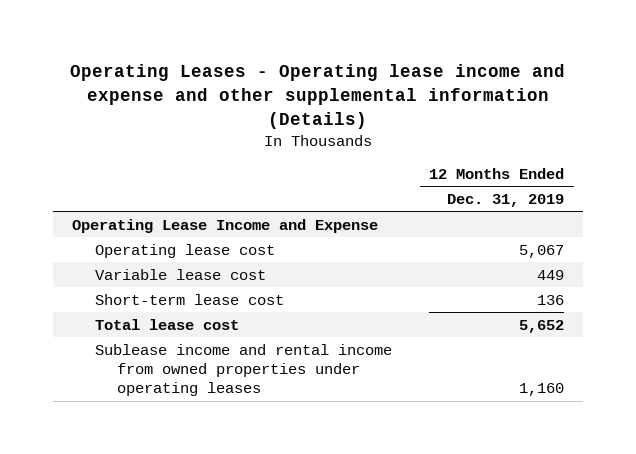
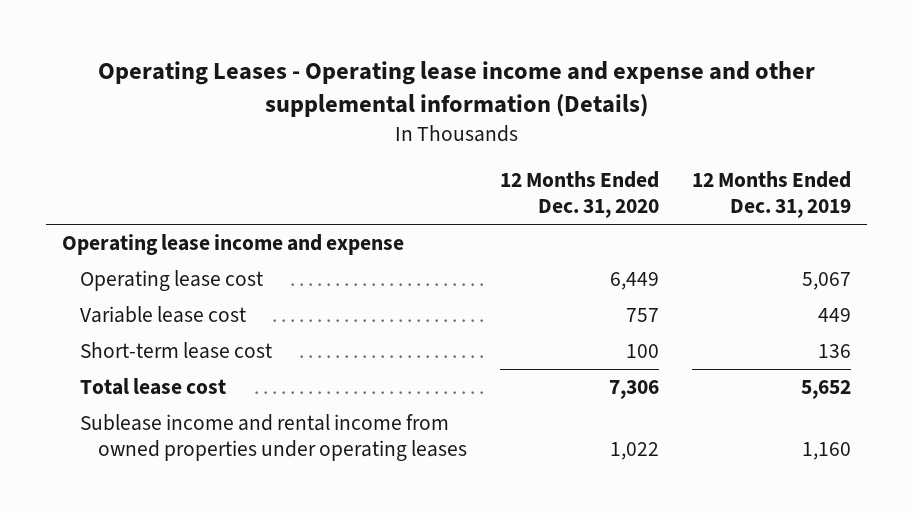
none -> [500,171,660,218] 12 Months Ended Dec. 31, 2020
[71,218,378,233] Operating Lease Income and Expense -> [62,234,405,256] Operating lease income and expense

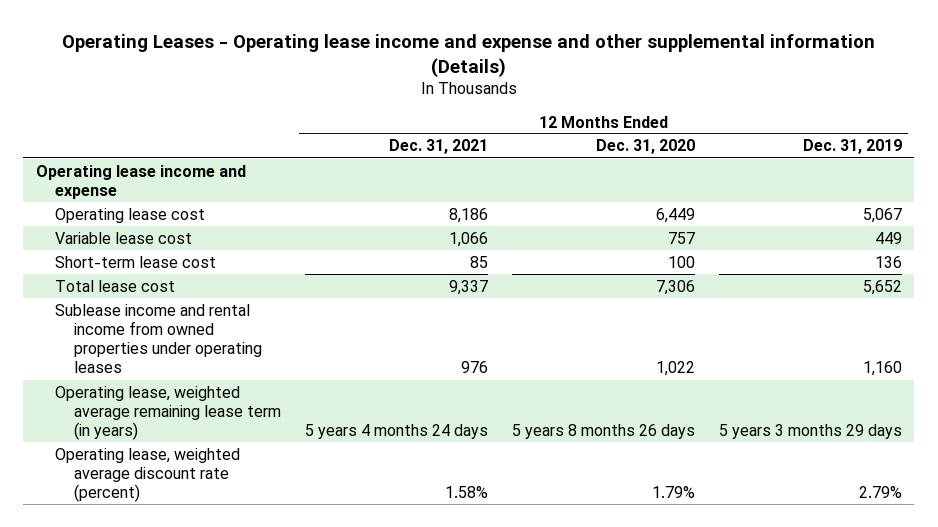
none -> [388,139,488,155] Dec. 31, 2021
none -> [54,385,281,441] Operating lease, weighted average remaining lease term (in years)
none -> [54,447,240,503] Operating lease, weighted average discount rate (percent)

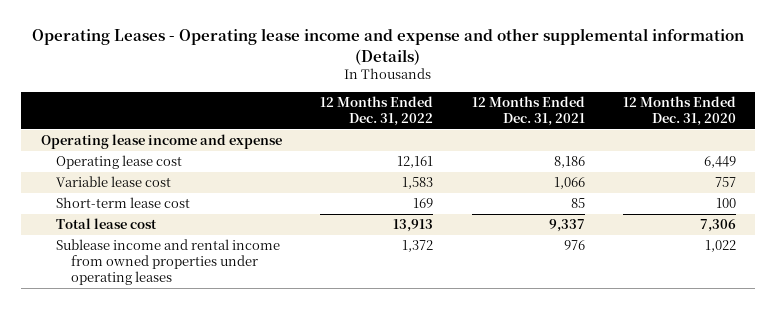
[803,139,903,155] Dec. 31, 2019 -> none
none -> [320,96,434,127] 12 Months Ended Dec. 31, 2022
[54,385,281,441] Operating lease, weighted average remaining lease term (in years) -> none
[54,447,240,503] Operating lease, weighted average discount rate (percent) -> none

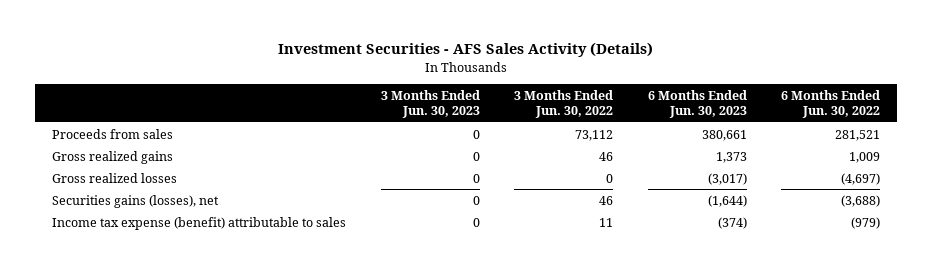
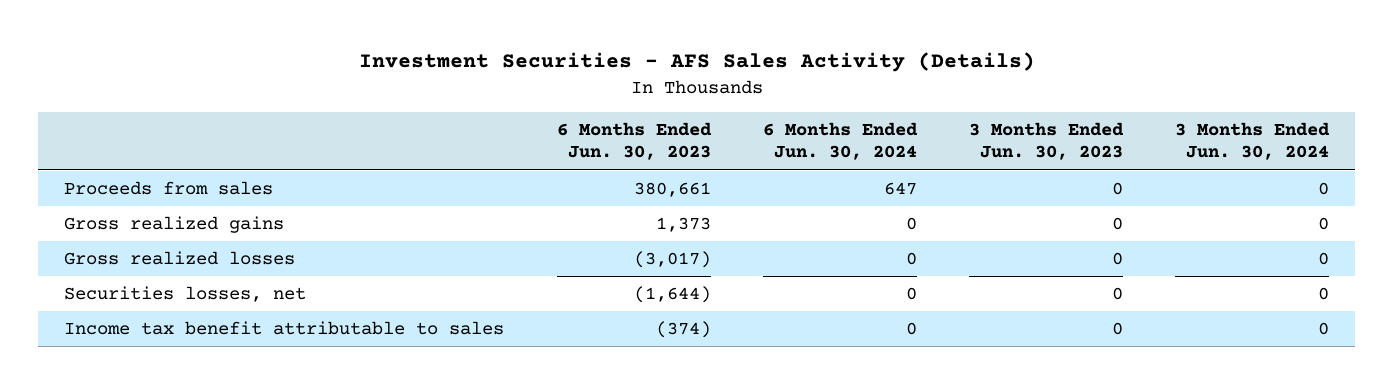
[514,89,614,119] 3 Months Ended Jun. 30, 2022 -> none
[781,89,881,119] 6 Months Ended Jun. 30, 2022 -> none
none -> [762,121,918,161] 6 Months Ended Jun. 30, 2024
none -> [1175,121,1331,161] 3 Months Ended Jun. 30, 2024
[52,194,220,208] Securities gains (losses), net -> [64,286,307,303] Securities losses, net
[52,216,347,230] Income tax expense (benefit) attributable to sales -> [64,321,505,336] Income tax benefit attributable to sales

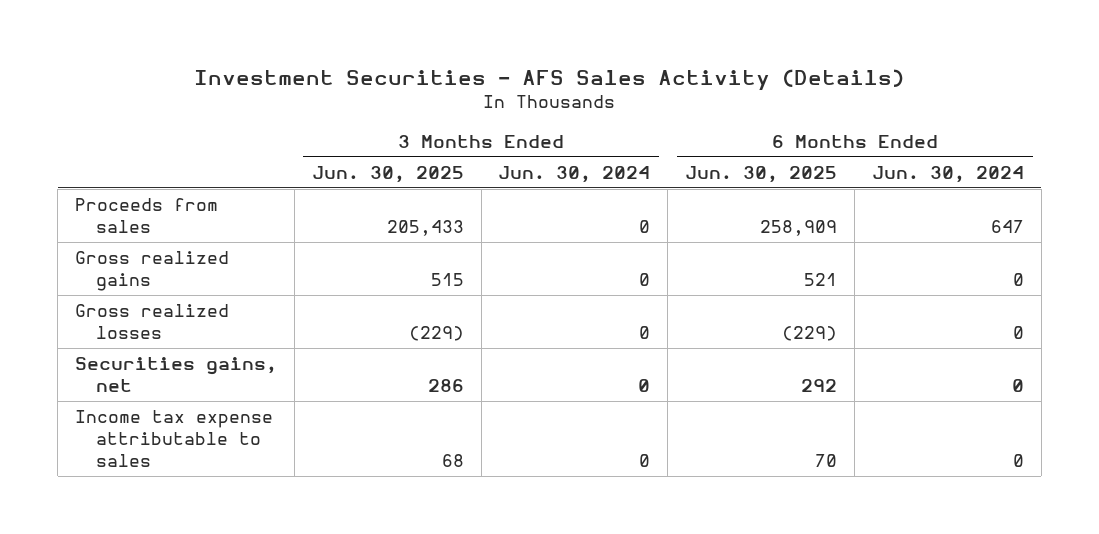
[556,121,712,161] 6 Months Ended Jun. 30, 2023 -> none
[968,121,1124,161] 3 Months Ended Jun. 30, 2023 -> none
none -> [311,165,464,183] Jun. 30, 2025
none -> [685,165,838,183] Jun. 30, 2025
[64,286,307,303] Securities losses, net -> [74,357,277,393] Securities gains, net
[64,321,505,336] Income tax benefit attributable to sales -> [74,410,273,468] Income tax expense attributable to sales

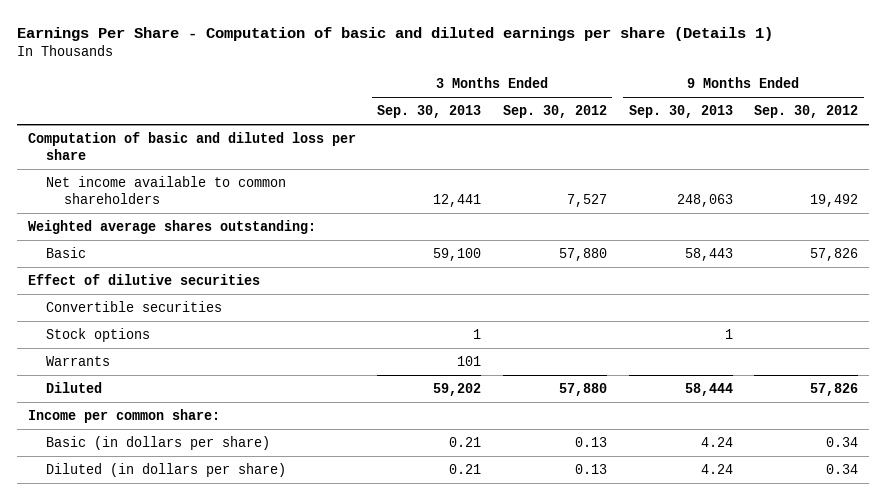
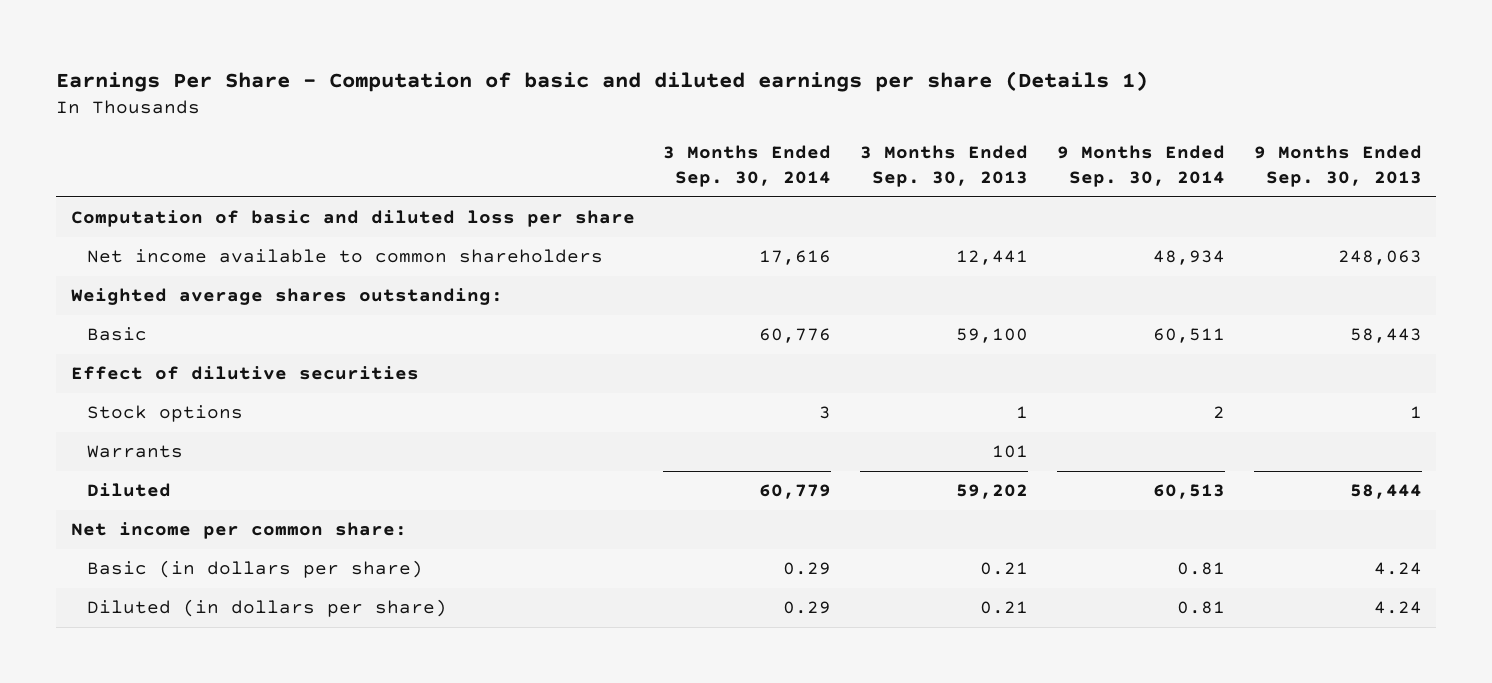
[502,105,607,119] Sep. 30, 2012 -> none
[754,105,859,119] Sep. 30, 2012 -> none
none -> [663,144,832,188] 3 Months Ended Sep. 30, 2014
none -> [1056,144,1225,188] 9 Months Ended Sep. 30, 2014
[45,301,222,313] Convertible securities -> none
[27,409,220,424] Income per common share: -> [70,522,407,540] Net income per common share:

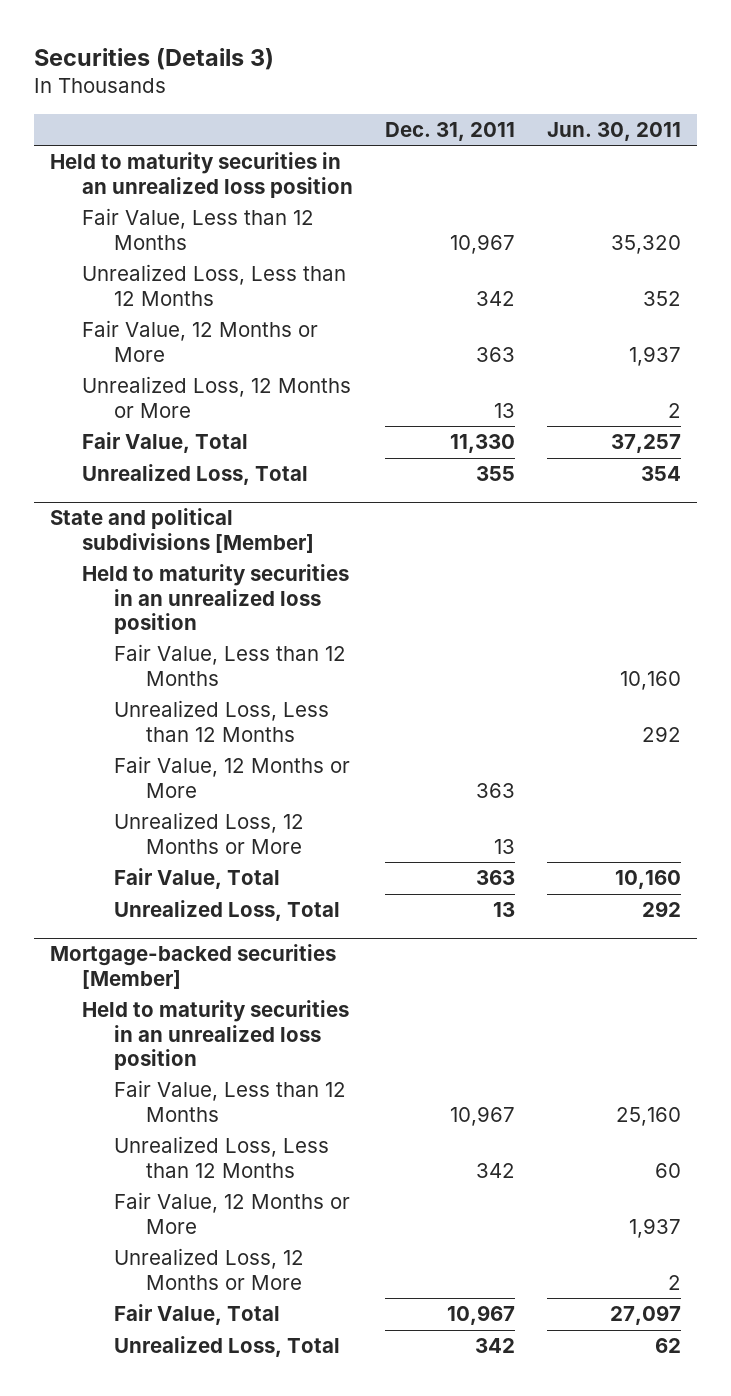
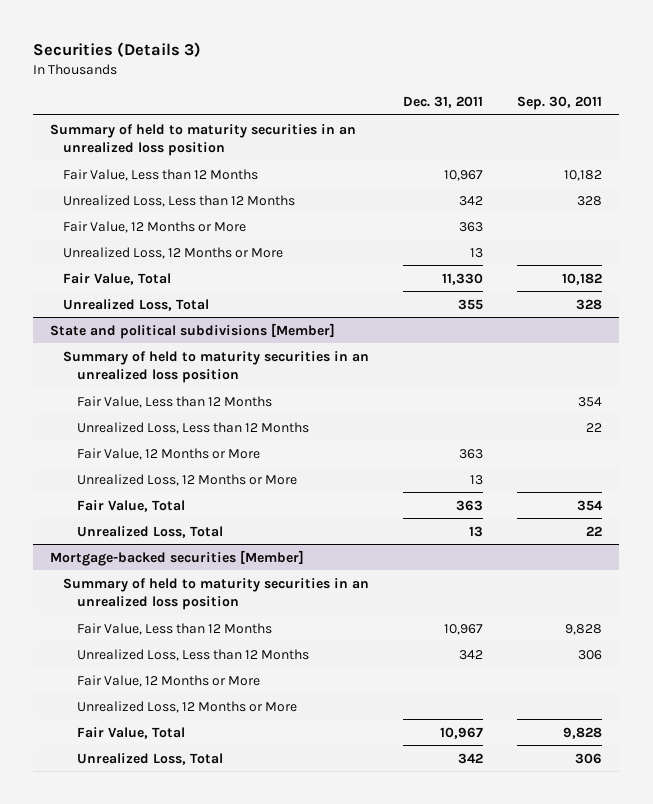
[547,121,682,141] Jun. 30, 2011 -> none
none -> [517,95,603,110] Sep. 30, 2011
[50,152,353,198] Held to maturity securities in an unrealized loss position -> [50,123,357,156] Summary of held to maturity securities in an unrealized loss position
[81,564,349,634] Held to maturity securities in an unrealized loss position -> [63,350,370,383] Summary of held to maturity securities in an unrealized loss position
[81,1000,349,1070] Held to maturity securities in an unrealized loss position -> [63,577,370,610] Summary of held to maturity securities in an unrealized loss position

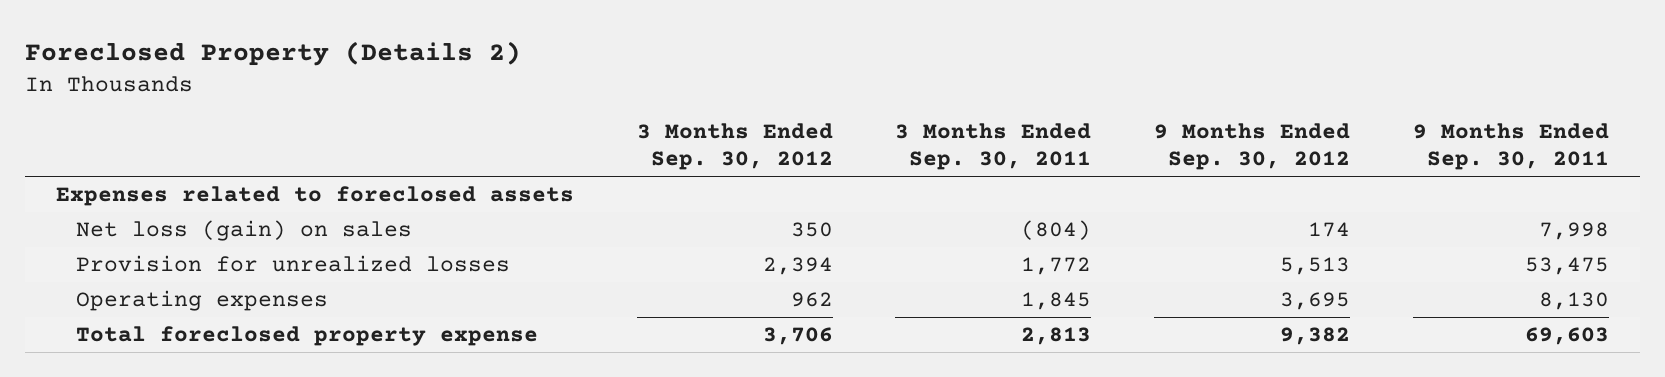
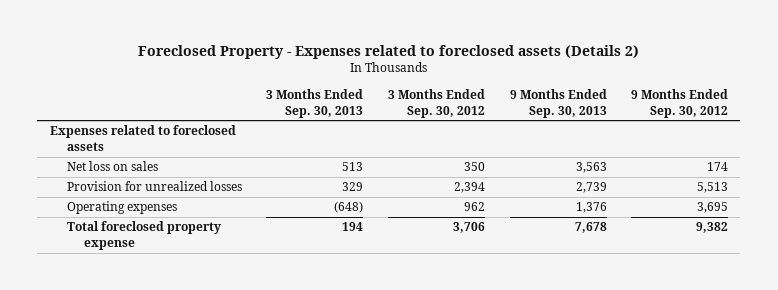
[24,41,521,67] Foreclosed Property (Details 2) -> [137,45,639,60] Foreclosed Property - Expenses related to foreclosed assets (Details 2)
[895,122,1092,171] 3 Months Ended Sep. 30, 2011 -> none
[1412,122,1609,171] 9 Months Ended Sep. 30, 2011 -> none
none -> [266,88,364,118] 3 Months Ended Sep. 30, 2013
none -> [509,88,607,118] 9 Months Ended Sep. 30, 2013
[76,219,413,241] Net loss (gain) on sales -> [66,161,158,172] Net loss on sales

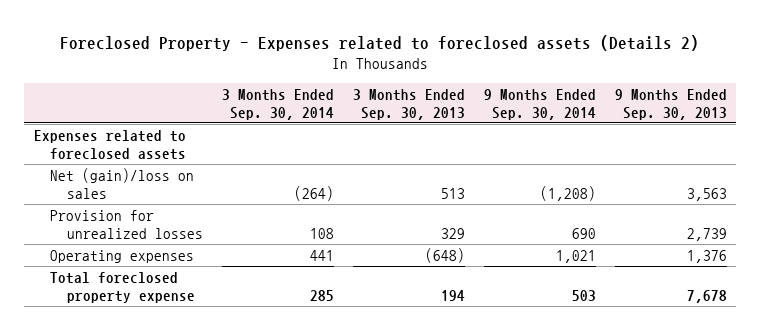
[387,88,485,118] 3 Months Ended Sep. 30, 2012 -> none
[631,88,729,118] 9 Months Ended Sep. 30, 2012 -> none
none -> [221,88,334,120] 3 Months Ended Sep. 30, 2014
none -> [483,88,596,120] 9 Months Ended Sep. 30, 2014
[66,161,158,172] Net loss on sales -> [50,167,195,199] Net (gain)/loss on sales

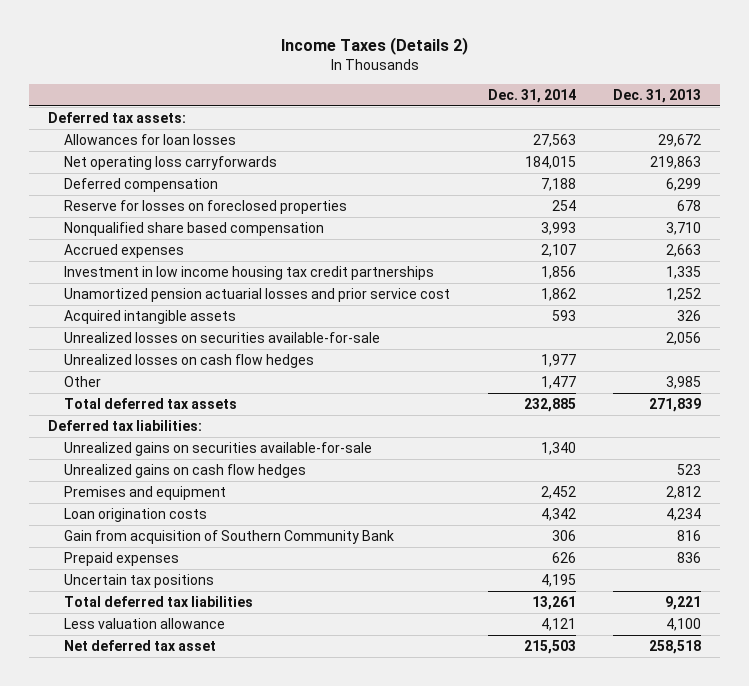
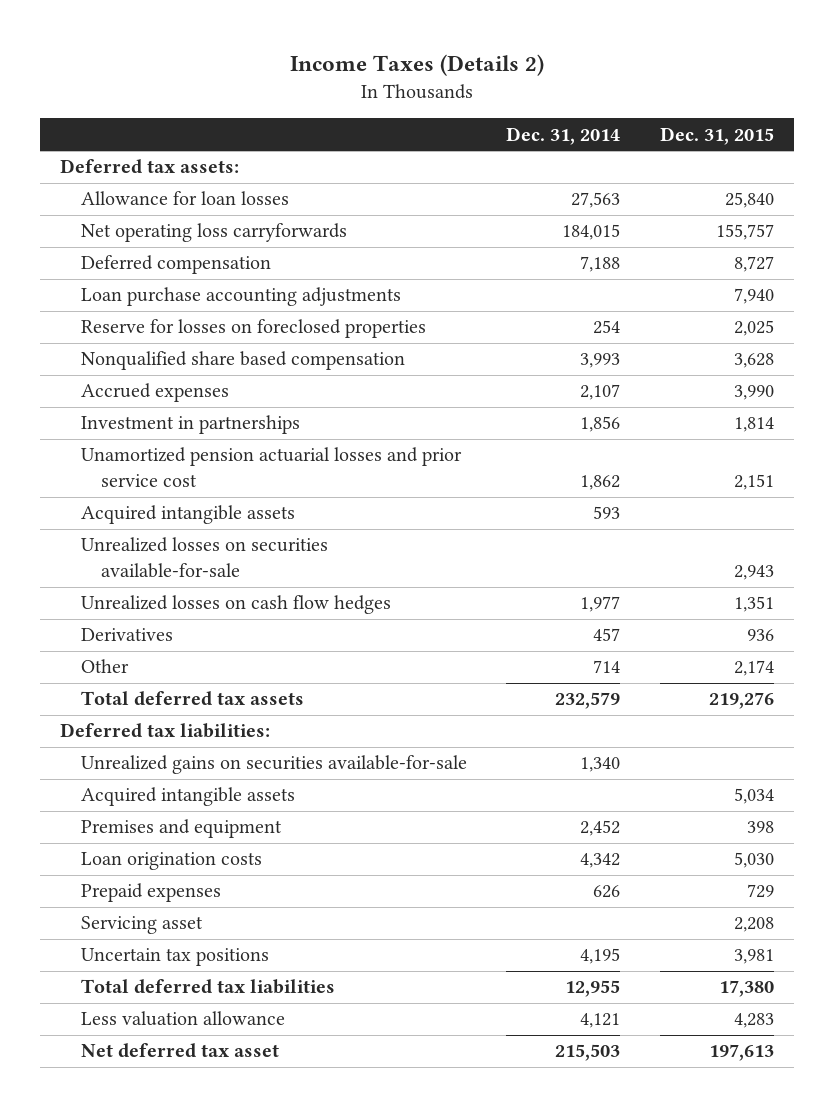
[613,88,702,103] Dec. 31, 2013 -> none
none -> [659,126,774,145] Dec. 31, 2015
[63,133,236,145] Allowances for loan losses -> [80,191,289,206] Allowance for loan losses
none -> [80,287,401,307] Loan purchase accounting adjustments
[63,265,434,280] Investment in low income housing tax credit partnerships -> [80,415,300,435] Investment in partnerships
none -> [80,628,173,642] Derivatives
[540,375,576,389] 1,477 -> [593,660,621,674] 714
[523,397,576,412] 232,885 -> [555,692,621,710] 232,579
[63,463,306,478] Unrealized gains on cash flow hedges -> none
none -> [80,787,295,807] Acquired intangible assets
[63,529,394,544] Gain from acquisition of Southern Community Bank -> none
none -> [80,916,203,935] Servicing asset
[531,595,576,610] 13,261 -> [565,980,621,998] 12,955

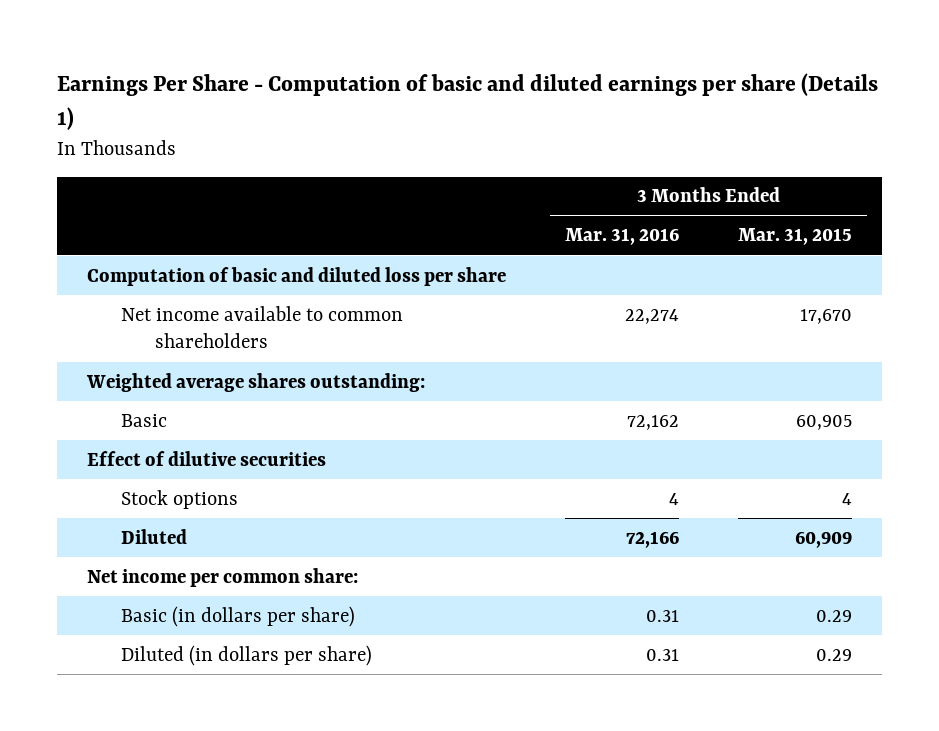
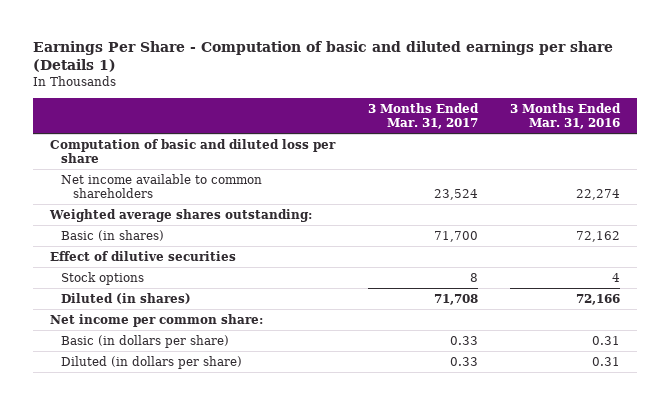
[738,228,853,246] Mar. 31, 2015 -> none
none -> [367,103,479,130] 3 Months Ended Mar. 31, 2017
[120,413,167,427] Basic -> [61,229,165,241] Basic (in shares)
[120,528,187,544] Diluted -> [61,292,192,304] Diluted (in shares)

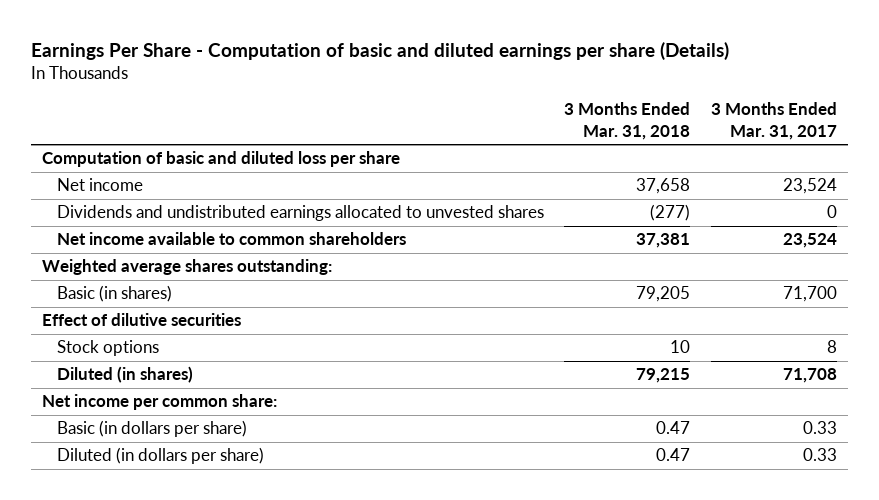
[33,40,614,73] Earnings Per Share - Computation of basic and diluted earnings per share (Details 1) -> [31,41,730,60] Earnings Per Share - Computation of basic and diluted earnings per share (Details)
[510,103,622,130] 3 Months Ended Mar. 31, 2016 -> none
none -> [564,102,691,140] 3 Months Ended Mar. 31, 2018
none -> [56,178,143,192] Net income
none -> [56,205,544,222] Dividends and undistributed earnings allocated to unvested shares

